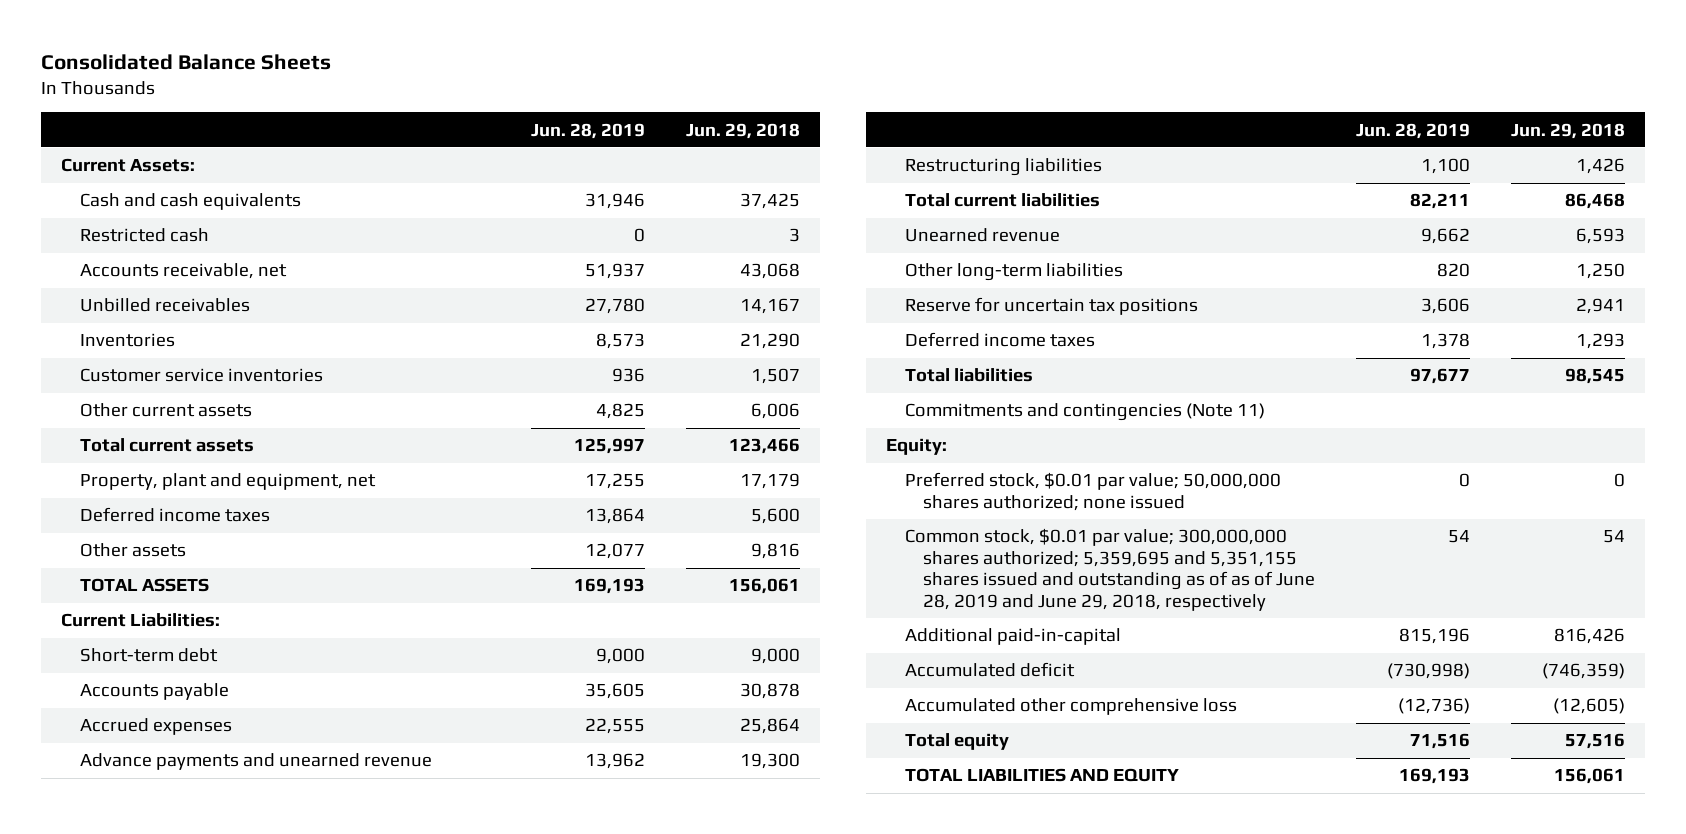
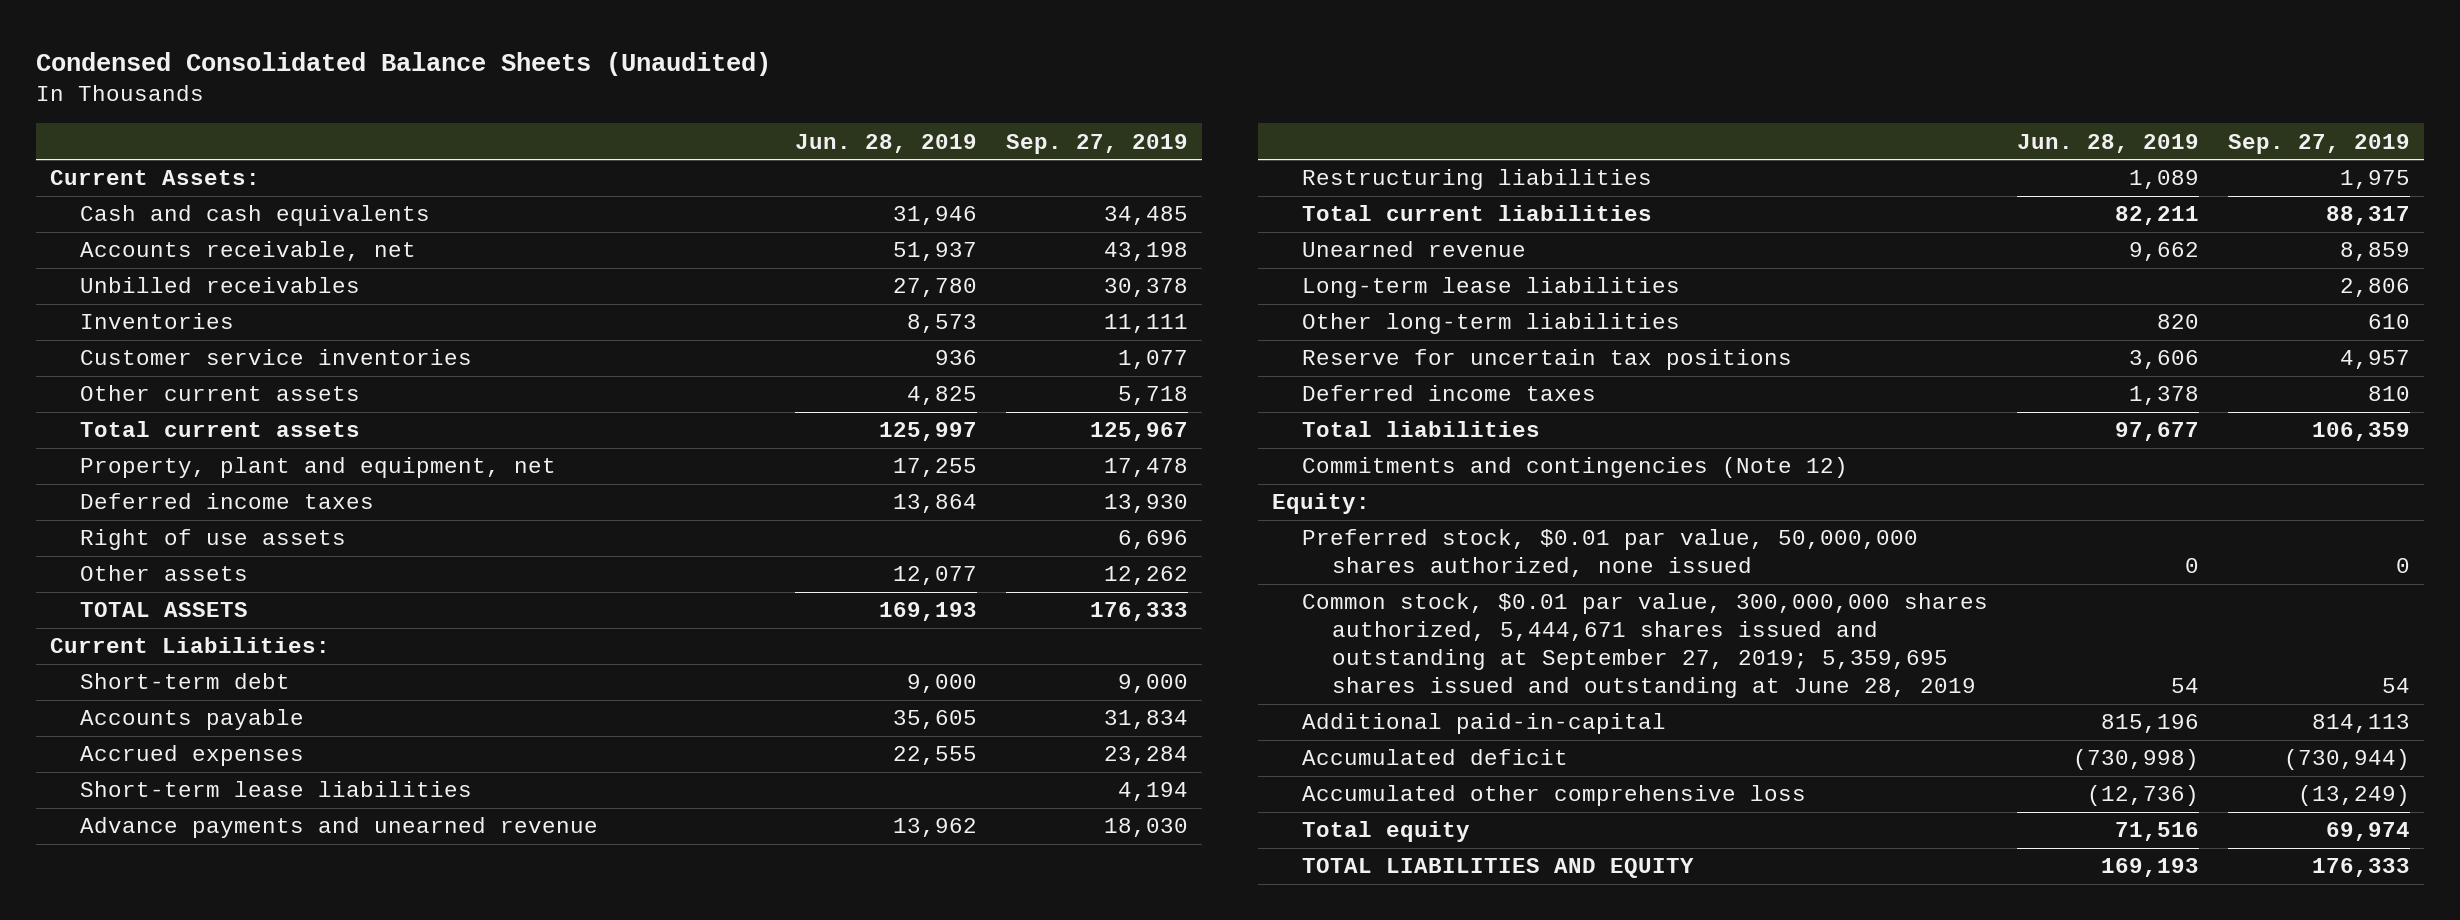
[40,54,331,71] Consolidated Balance Sheets -> [35,51,771,76] Condensed Consolidated Balance Sheets (Unaudited)
[685,122,800,139] Jun. 29, 2018 -> none
none -> [1005,133,1188,154] Sep. 27, 2019
[79,228,209,243] Restricted cash -> none
none -> [80,529,347,551] Right of use assets
none -> [80,781,473,798] Short-term lease liabilities
[1421,158,1471,175] 1,100 -> [2129,170,2200,190] 1,089
none -> [1302,277,1681,299] Long-term lease liabilities
[904,403,1265,422] Commitments and contingencies (Note 11) -> [1302,457,1849,479] Commitments and contingencies (Note 12)
[904,472,1281,511] Preferred stock, $0.01 par value; 50,000,000 shares authorized; none issued -> [1302,529,1919,578] Preferred stock, $0.01 par value, 50,000,000 shares authorized, none issued
[904,528,1316,611] Common stock, $0.01 par value; 300,000,000 shares authorized; 5,359,695 and 5,351,155 shares issued and outstanding as of as of June 28, 2019 and June 29, 2018, respectively -> [1302,593,1989,699] Common stock, $0.01 par value, 300,000,000 shares authorized, 5,444,671 shares issued and outstanding at September 27, 2019; 5,359,695 shares issued and outstanding at June 28, 2019

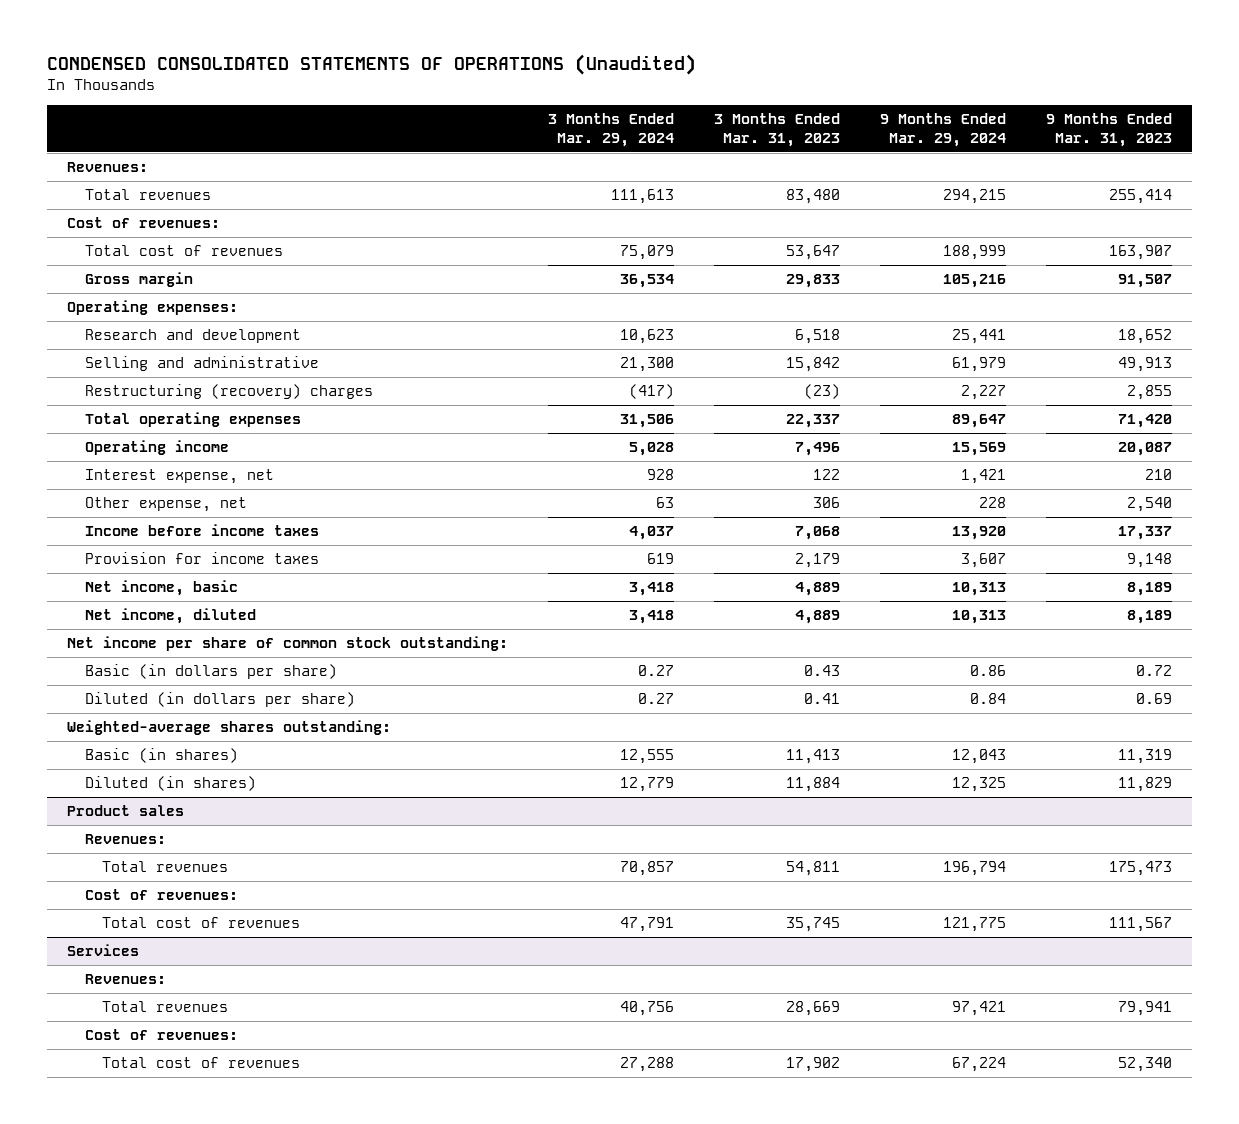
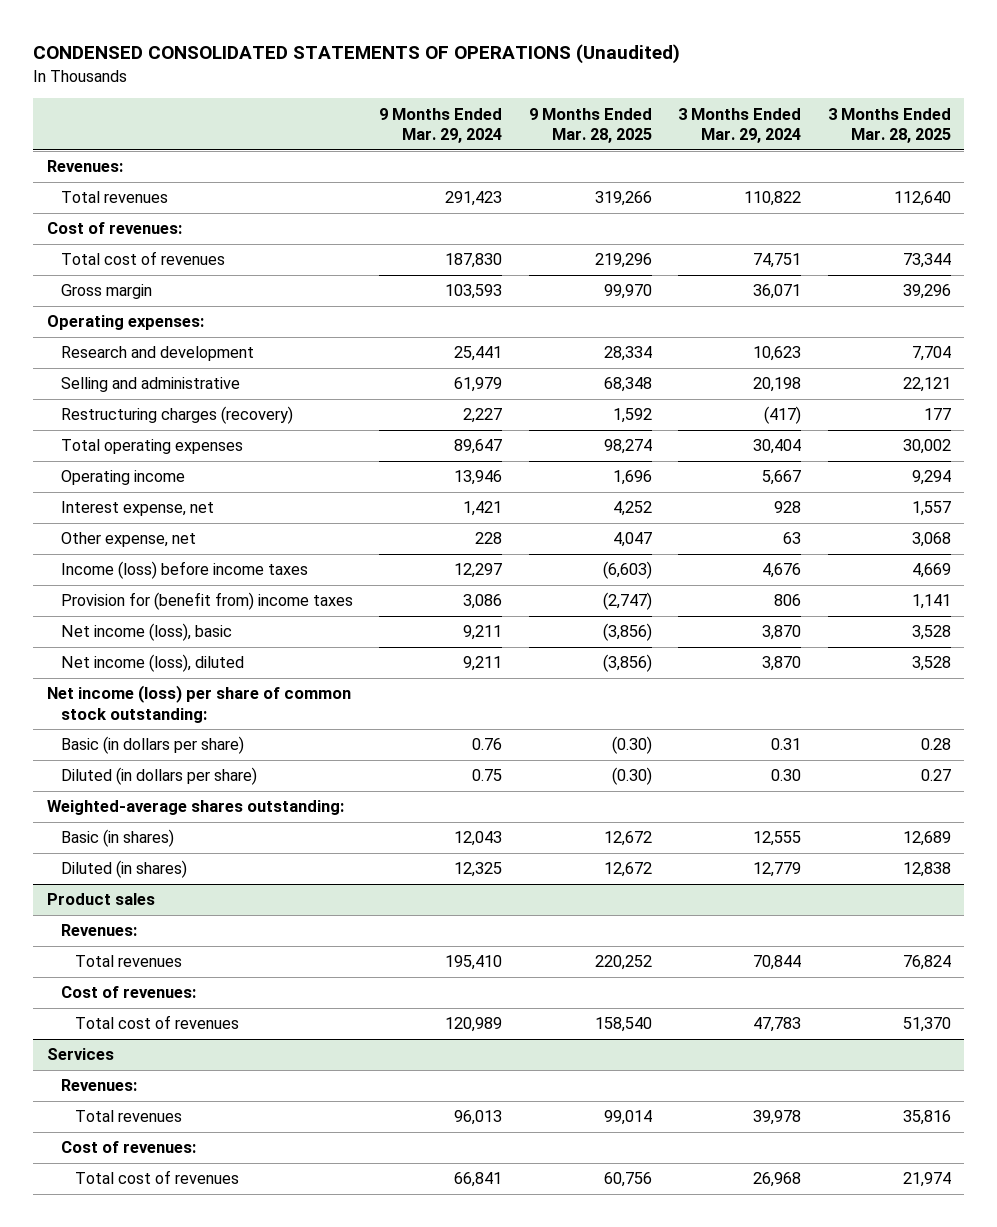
[713,113,840,148] 3 Months Ended Mar. 31, 2023 -> none
[1046,113,1173,148] 9 Months Ended Mar. 31, 2023 -> none
none -> [528,107,652,144] 9 Months Ended Mar. 28, 2025
none -> [827,107,951,144] 3 Months Ended Mar. 28, 2025
[610,189,674,205] 111,613 -> [744,191,802,207] 110,822
[943,189,1007,205] 294,215 -> [445,191,503,207] 291,423
[619,245,674,261] 75,079 -> [753,253,802,269] 74,751
[943,245,1007,261] 188,999 -> [445,253,503,269] 187,830
[619,274,674,289] 36,534 -> [753,284,802,300] 36,071
[943,274,1007,289] 105,216 -> [445,284,503,300] 103,593
[619,357,674,373] 21,300 -> [753,377,802,393] 20,198
[84,384,373,400] Restructuring (recovery) charges -> [60,406,293,425] Restructuring charges (recovery)
[619,414,674,429] 31,506 -> [753,439,802,455] 30,404
[628,442,674,457] 5,028 -> [762,470,802,486] 5,667
[952,442,1007,457] 15,569 -> [454,470,503,486] 13,946
[84,524,319,537] Income before income taxes -> [60,561,308,580] Income (loss) before income taxes
[628,526,674,541] 4,037 -> [762,563,802,579] 4,676
[952,526,1007,541] 13,920 -> [454,563,503,579] 12,297
[84,552,319,565] Provision for income taxes -> [60,592,353,611] Provision for (benefit from) income taxes
[646,553,674,565] 619 -> [774,594,802,607] 806
[961,553,1007,569] 3,607 -> [463,594,503,610] 3,086
[84,580,238,597] Net income, basic -> [60,623,232,642] Net income (loss), basic
[628,582,674,597] 3,418 -> [762,625,802,641] 3,870
[952,582,1007,597] 10,313 -> [463,625,503,641] 9,211
[84,608,256,625] Net income, diluted -> [60,654,244,673] Net income (loss), diluted
[628,610,674,625] 3,418 -> [762,656,802,672] 3,870
[952,610,1007,625] 10,313 -> [463,656,503,672] 9,211
[66,636,508,652] Net income per share of common stock outstanding: -> [46,685,351,723] Net income (loss) per share of common stock outstanding:
[637,665,674,677] 0.27 -> [771,738,802,751] 0.31
[970,665,1007,677] 0.86 -> [472,738,503,751] 0.76
[637,693,674,705] 0.27 -> [771,769,802,782] 0.30
[970,693,1007,705] 0.84 -> [472,769,503,782] 0.75
[619,861,674,877] 70,857 -> [753,955,802,971] 70,844
[943,861,1007,877] 196,794 -> [445,955,503,971] 195,410
[619,917,674,933] 47,791 -> [753,1017,802,1033] 47,783
[943,917,1007,933] 121,775 -> [445,1017,503,1033] 120,989
[619,1001,674,1017] 40,756 -> [753,1110,802,1126] 39,978
[952,1001,1007,1017] 97,421 -> [454,1110,503,1126] 96,013
[619,1057,674,1073] 27,288 -> [753,1172,802,1188] 26,968
[952,1057,1007,1073] 67,224 -> [454,1172,503,1188] 66,841

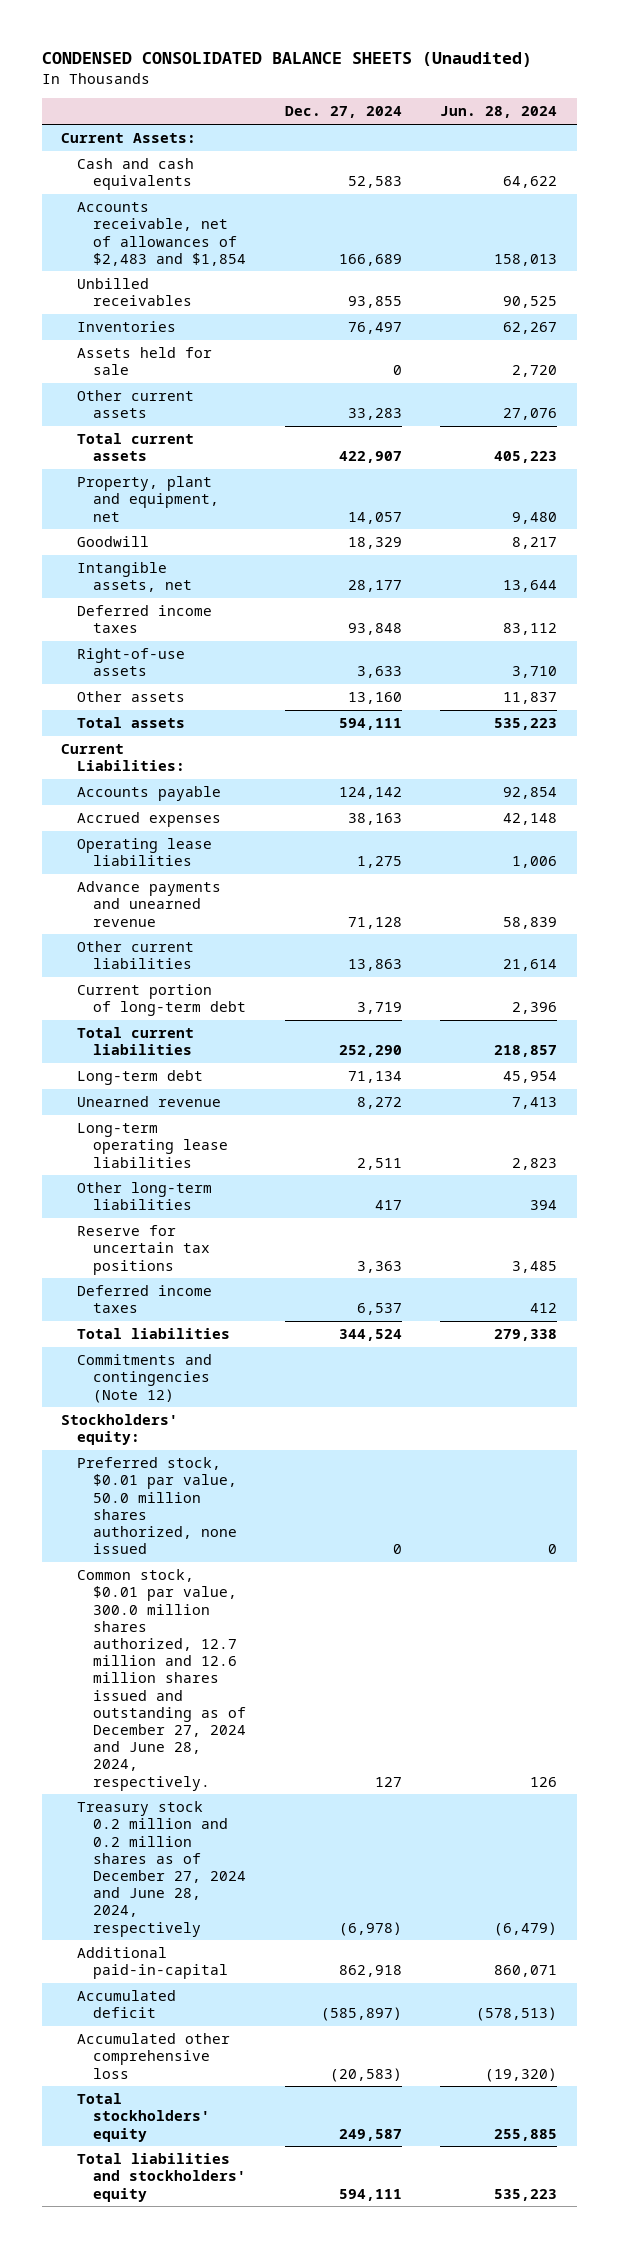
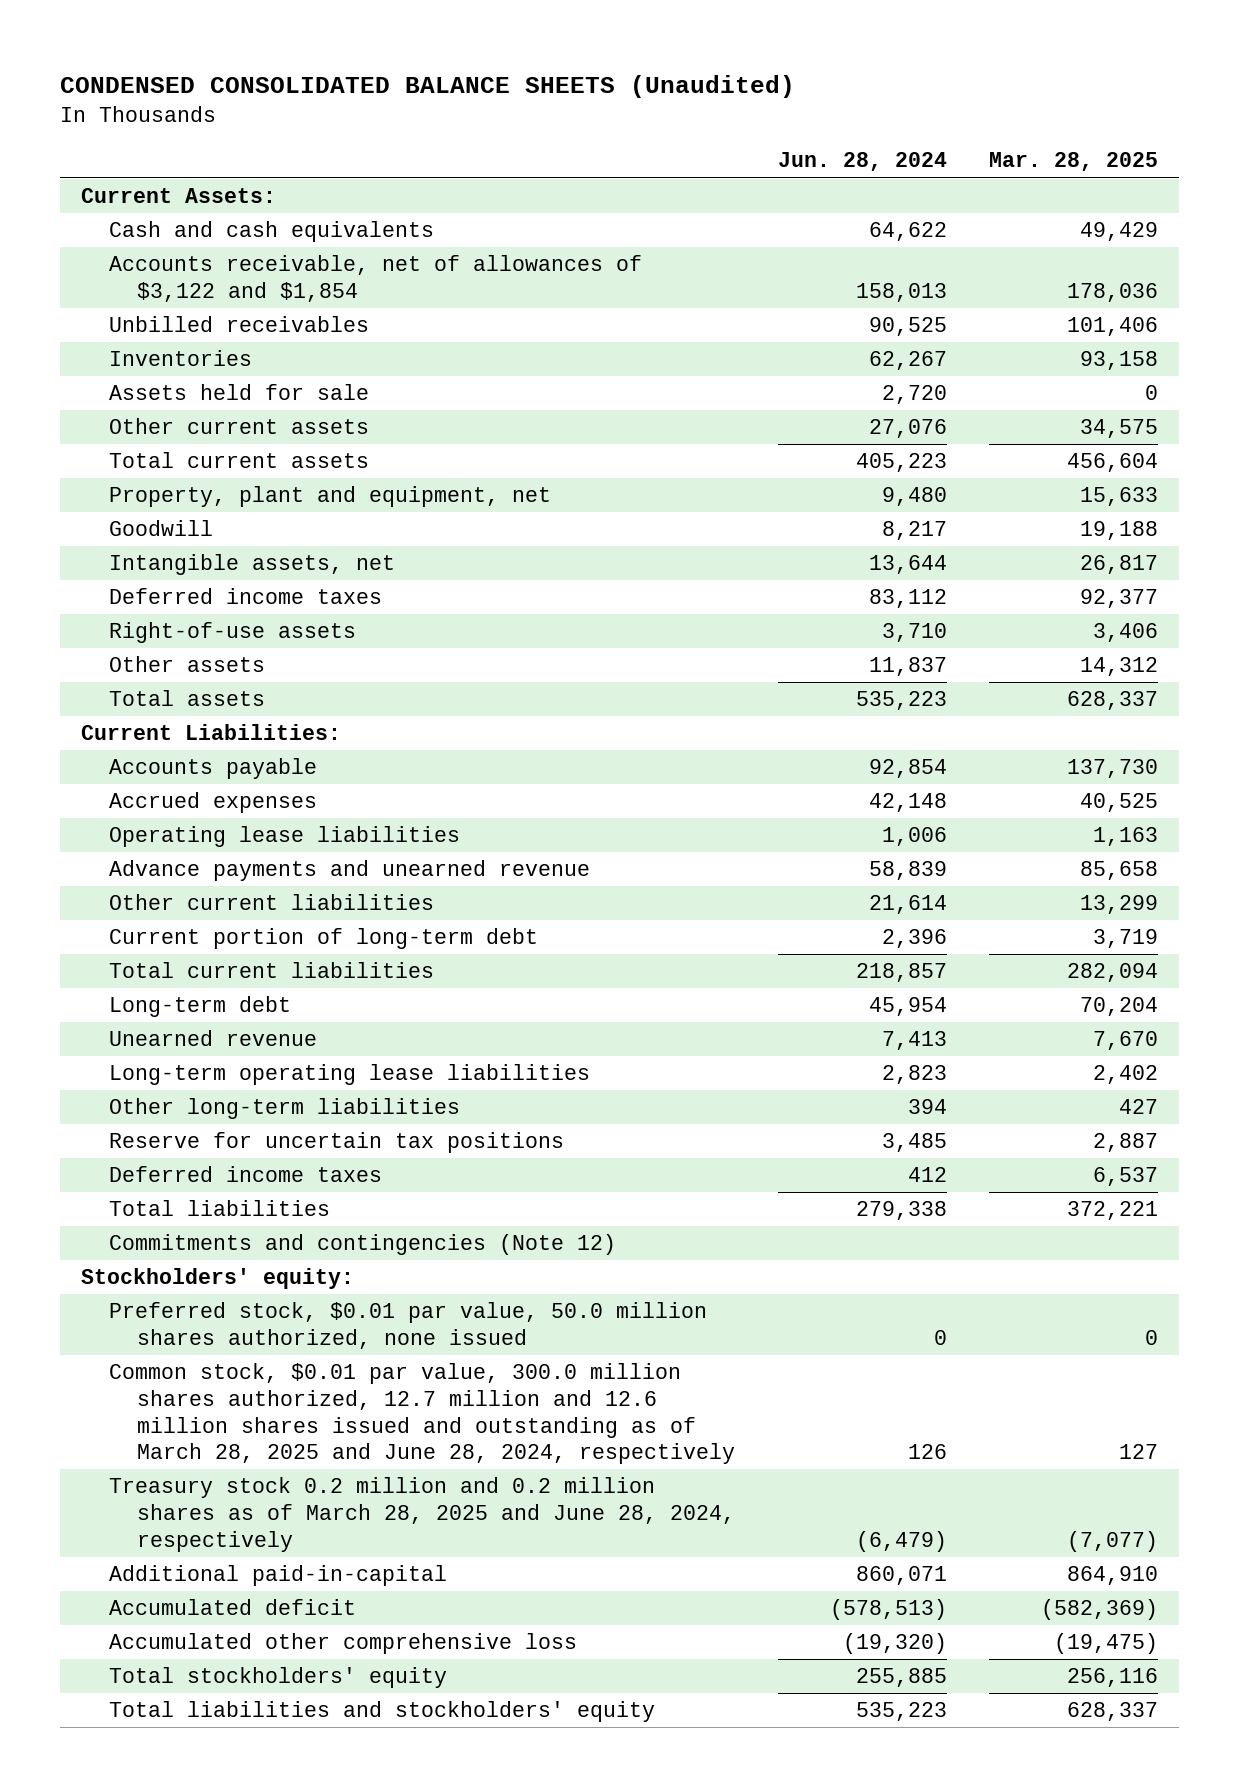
[284,106,402,119] Dec. 27, 2024 -> none
none -> [988,152,1158,172] Mar. 28, 2025
[77,202,247,266] Accounts receivable, net of allowances of $2,483 and $1,854 -> [109,255,643,302] Accounts receivable, net of allowances of $3,122 and $1,854
[77,1569,247,1791] Common stock, $0.01 par value, 300.0 million shares authorized, 12.7 million and 12.6 million shares issued and outstanding as of December 27, 2024 and June 28, 2024, respectively. -> [109,1363,736,1465] Common stock, $0.01 par value, 300.0 million shares authorized, 12.7 million and 12.6 million shares issued and outstanding as of March 28, 2025 and June 28, 2024, respectively
[77,1801,247,1937] Treasury stock 0.2 million and 0.2 million shares as of December 27, 2024 and June 28, 2024, respectively -> [109,1477,736,1552] Treasury stock 0.2 million and 0.2 million shares as of March 28, 2025 and June 28, 2024, respectively

